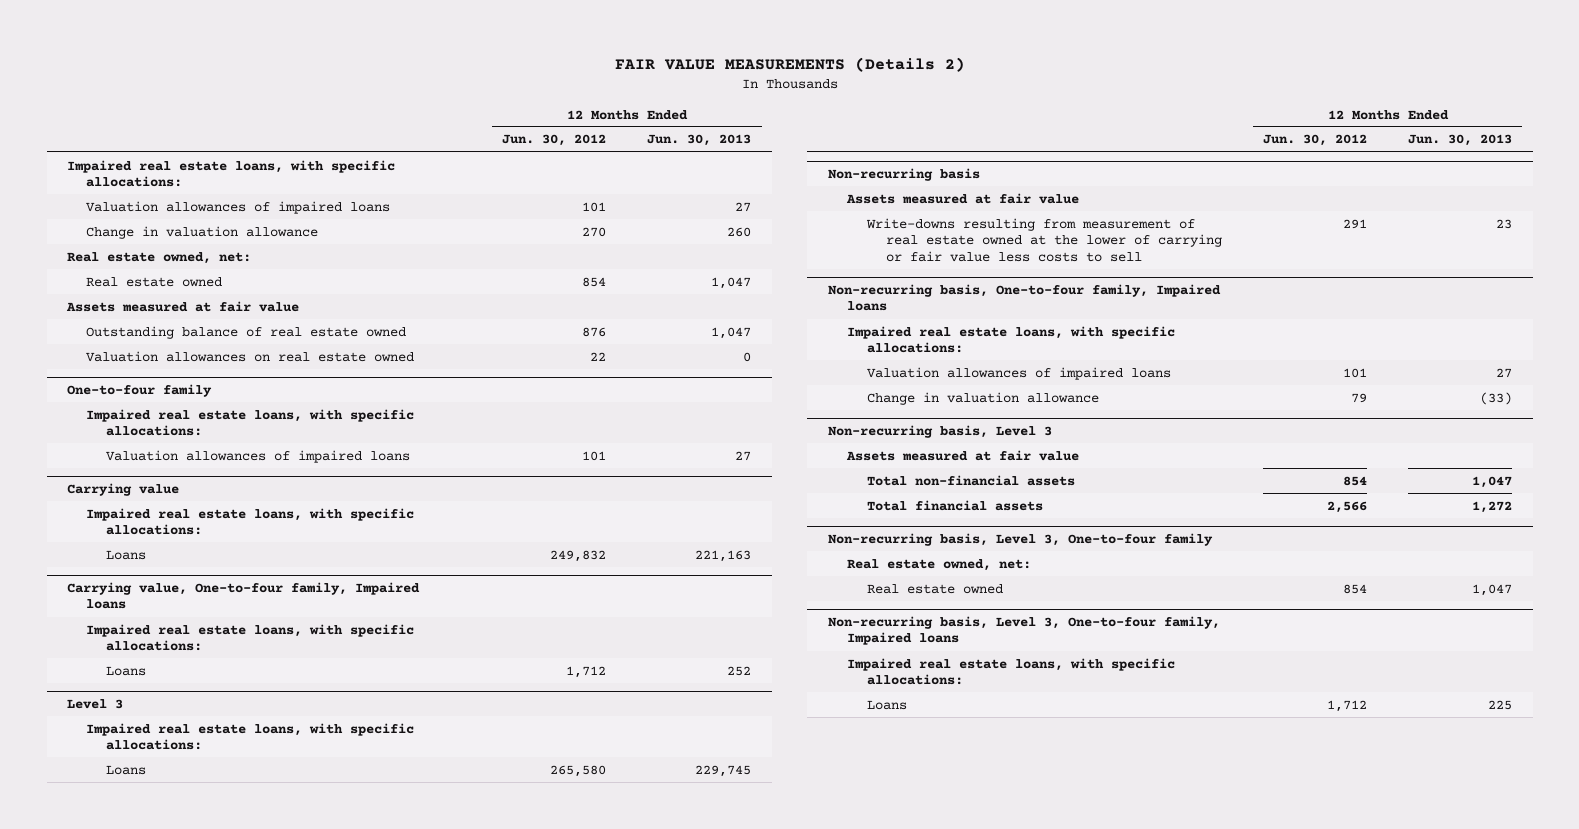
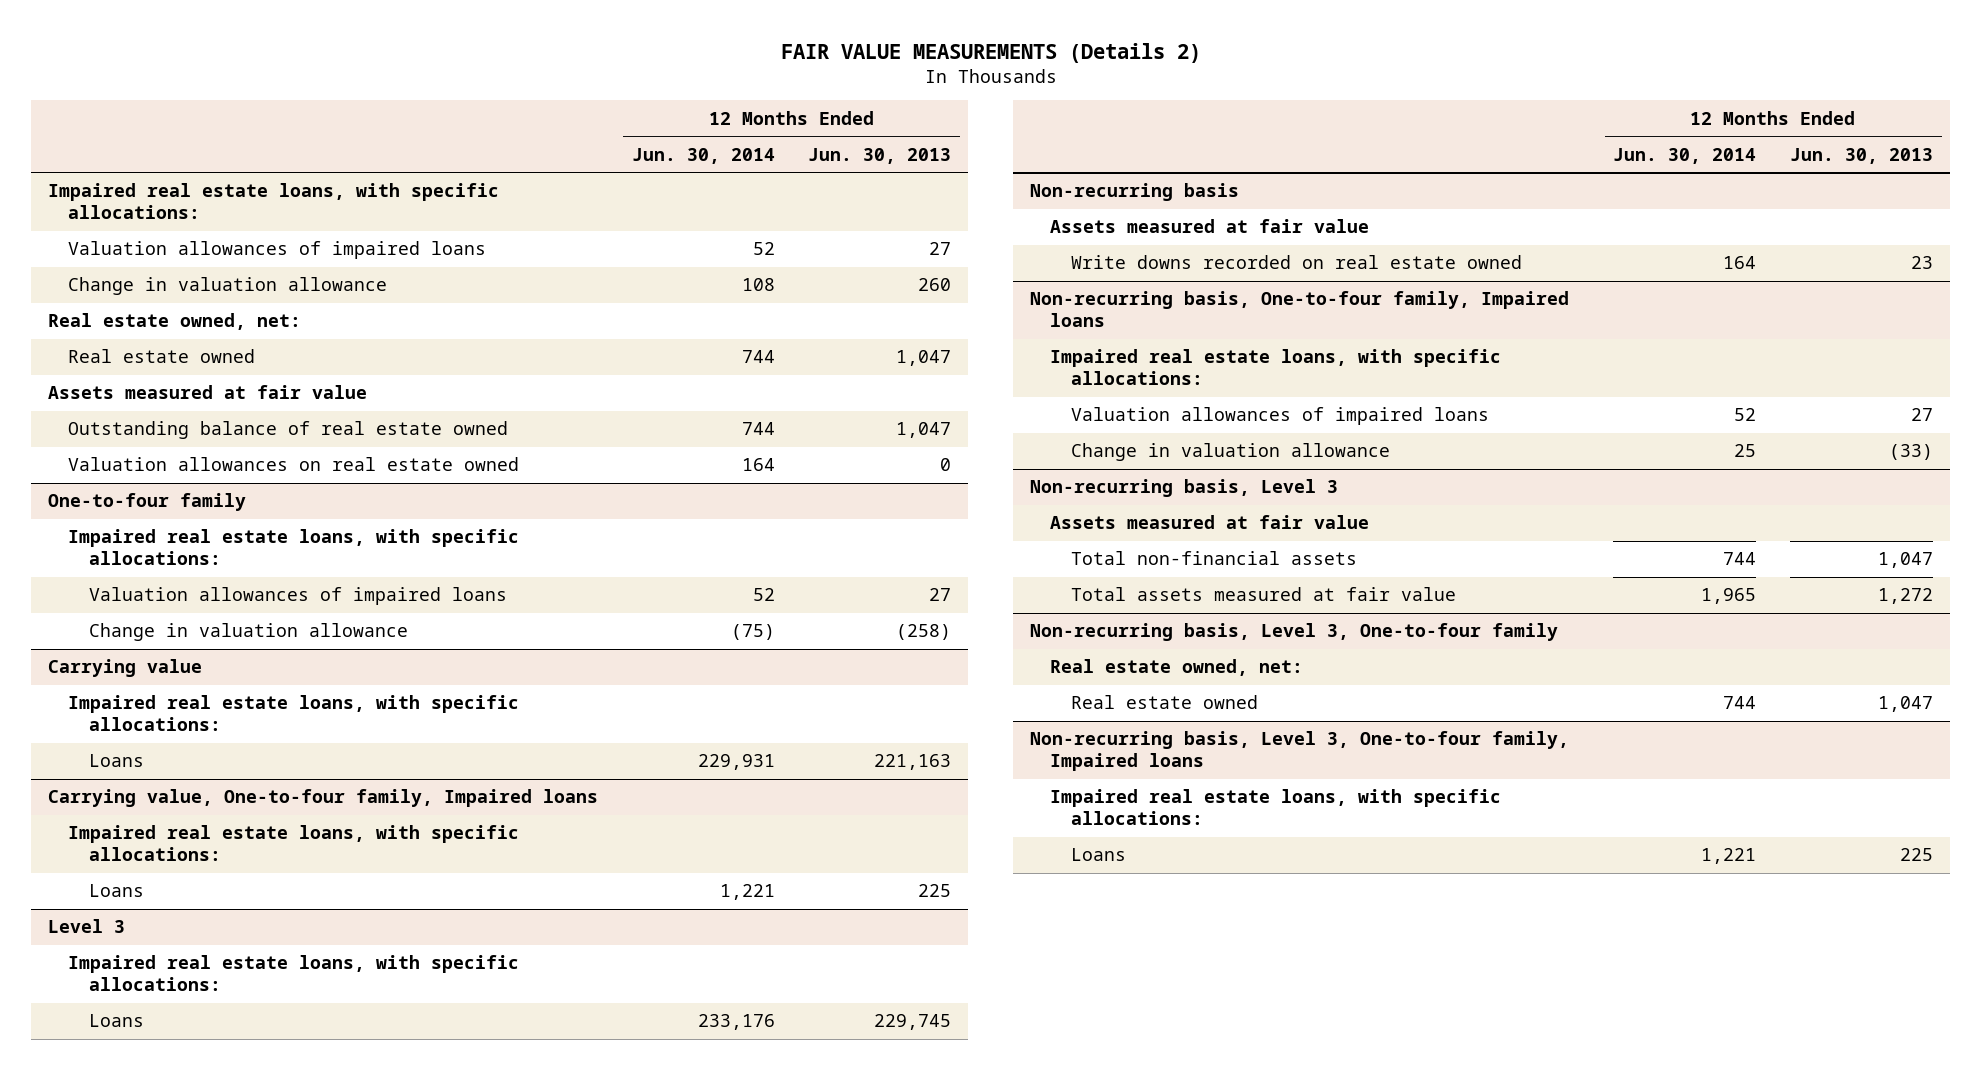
[502,134,607,147] Jun. 30, 2012 -> none
none -> [631,147,775,164] Jun. 30, 2014
none -> [88,623,408,642] Change in valuation allowance
[727,665,752,676] 252 -> [918,884,952,898] 225
[865,217,1222,262] Write-downs resulting from measurement of real estate owned at the lower of carrying or fair value less costs to sell -> [1070,255,1522,270] Write downs recorded on real estate owned
[866,499,1043,511] Total financial assets -> [1070,587,1456,602] Total assets measured at fair value

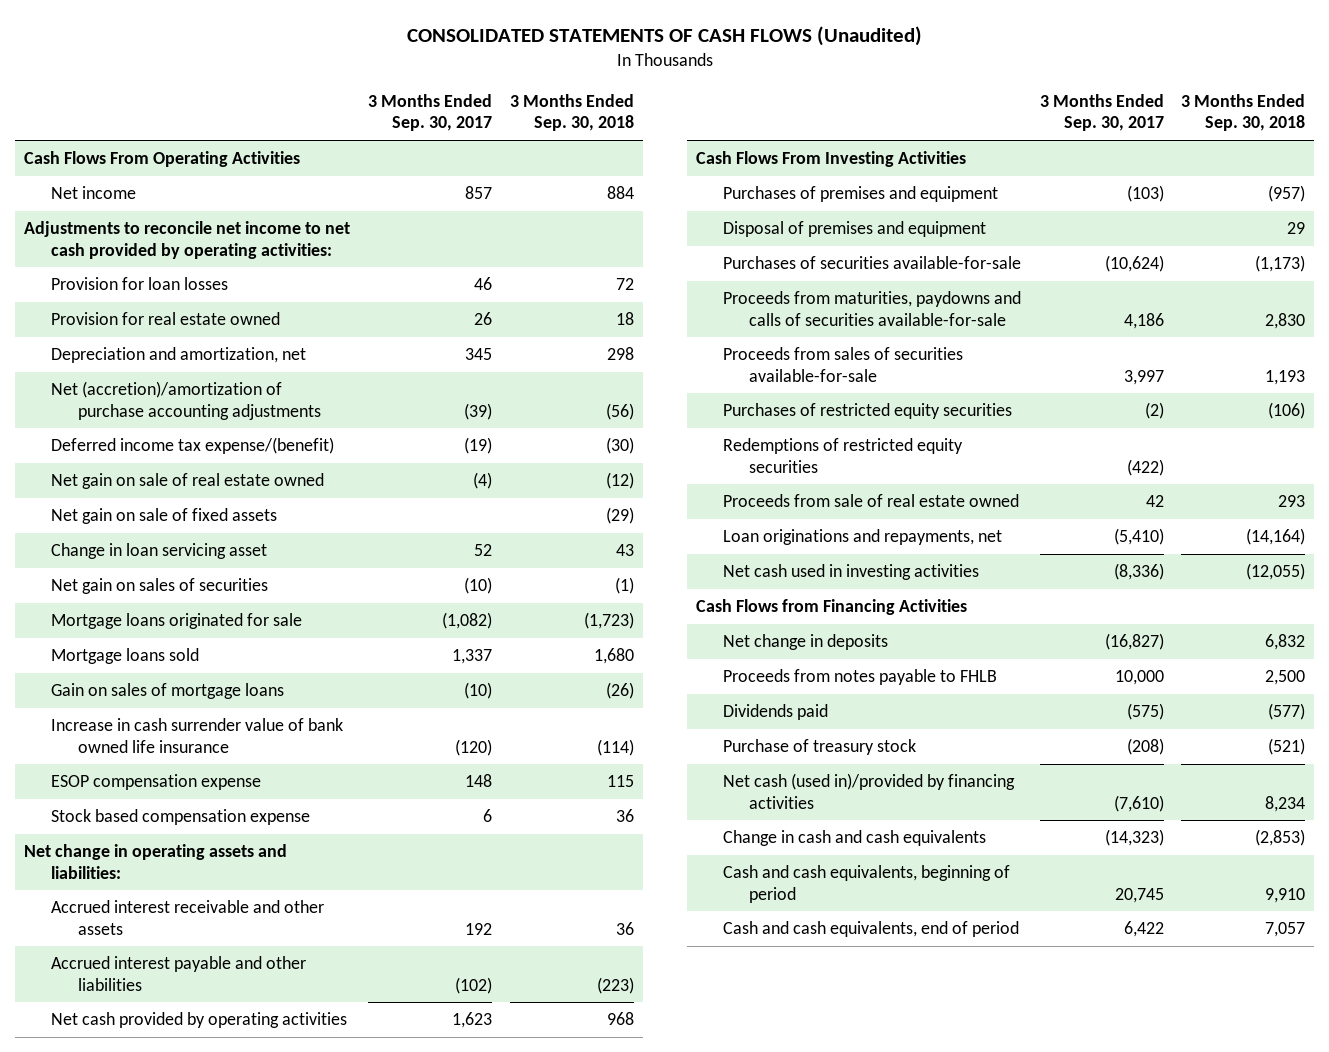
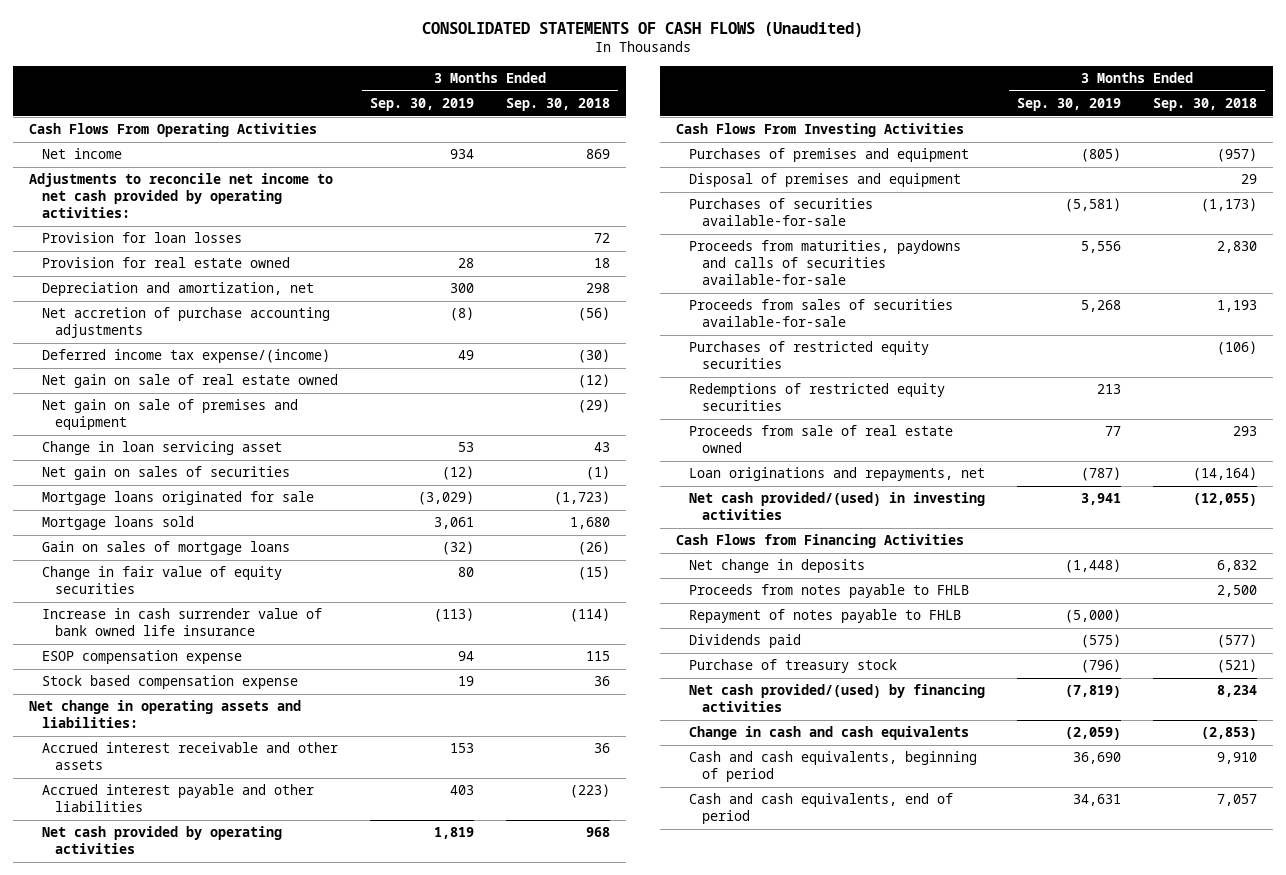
[367,94,492,132] 3 Months Ended Sep. 30, 2017 -> none
none -> [369,97,474,111] Sep. 30, 2019
[606,186,634,200] 884 -> [585,149,610,160] 869
[50,381,321,420] Net (accretion)/amortization of purchase accounting adjustments -> [41,307,330,339] Net accretion of purchase accounting adjustments
[50,437,334,455] Deferred income tax expense/(benefit) -> [41,349,330,364] Deferred income tax expense/(income)
[50,508,277,525] Net gain on sale of fixed assets -> [41,399,298,431] Net gain on sale of premises and equipment
none -> [41,566,282,595] Change in fair value of equity securities
[722,564,979,581] Net cash used in investing activities -> [688,492,985,521] Net cash provided/(used) in investing activities
none -> [688,609,961,624] Repayment of notes payable to FHLB
[722,773,1015,809] Net cash (used in)/provided by financing activities -> [688,684,985,713] Net cash provided/(used) by financing activities

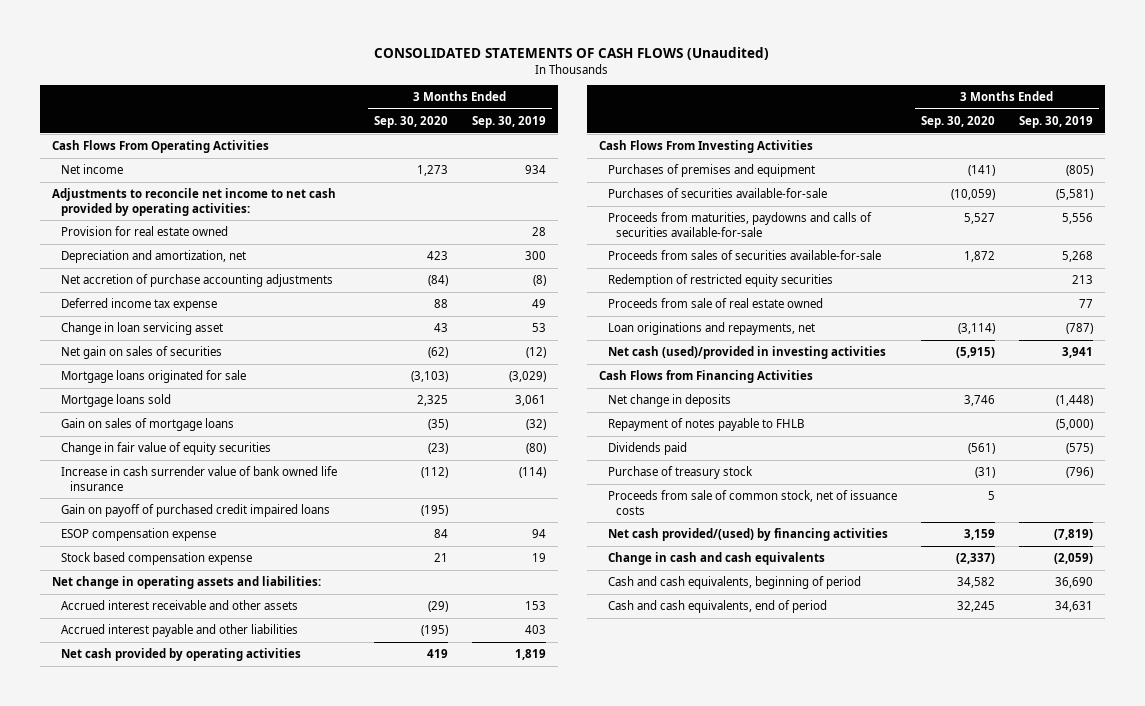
[505,97,610,111] Sep. 30, 2018 -> none
none -> [373,116,448,129] Sep. 30, 2020
[41,232,242,244] Provision for loan losses -> none
[41,374,338,389] Net gain on sale of real estate owned -> none
[41,399,298,431] Net gain on sale of premises and equipment -> none
[41,349,330,364] Deferred income tax expense/(income) -> [60,298,217,312] Deferred income tax expense
[457,567,474,578] 80 -> [525,443,546,455] (80)
[433,608,474,623] (113) -> [518,467,546,479] (114)
none -> [60,504,330,518] Gain on payoff of purchased credit impaired loans
[688,173,961,188] Disposal of premises and equipment -> none
[688,341,929,370] Purchases of restricted equity securities -> none
[688,383,945,412] Redemptions of restricted equity securities -> [607,274,833,288] Redemption of restricted equity securities
[688,492,985,521] Net cash provided/(used) in investing activities -> [607,346,886,360] Net cash (used)/provided in investing activities
[688,584,969,599] Proceeds from notes payable to FHLB -> none
none -> [607,490,897,515] Proceeds from sale of common stock, net of issuance costs

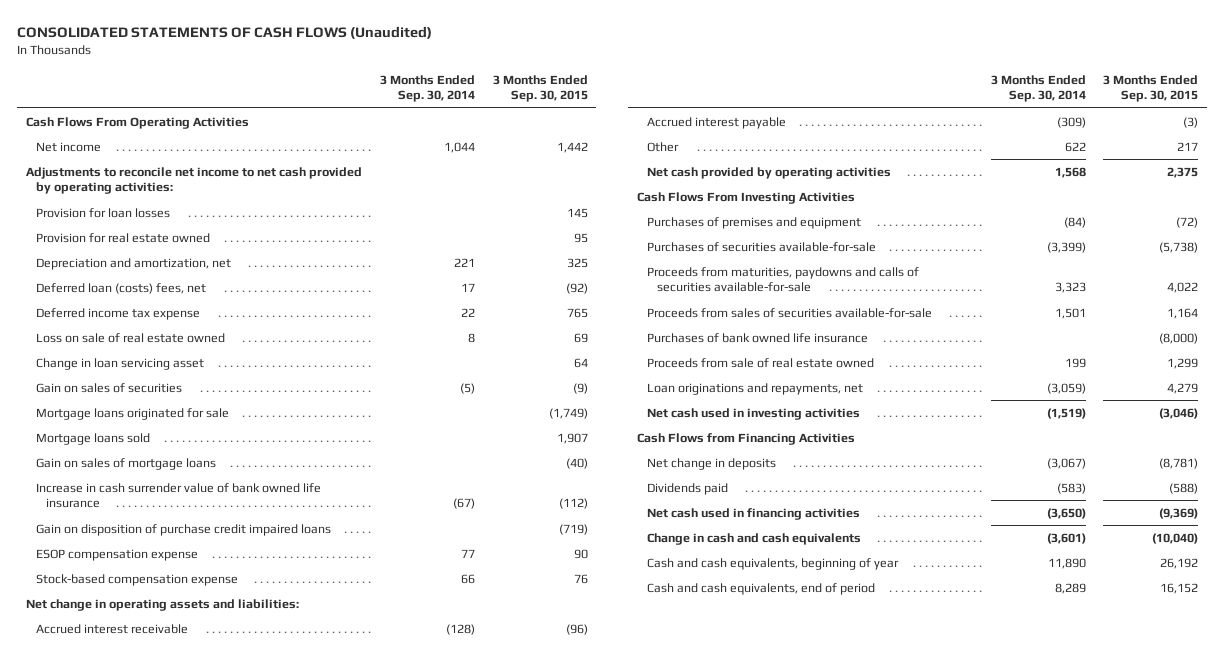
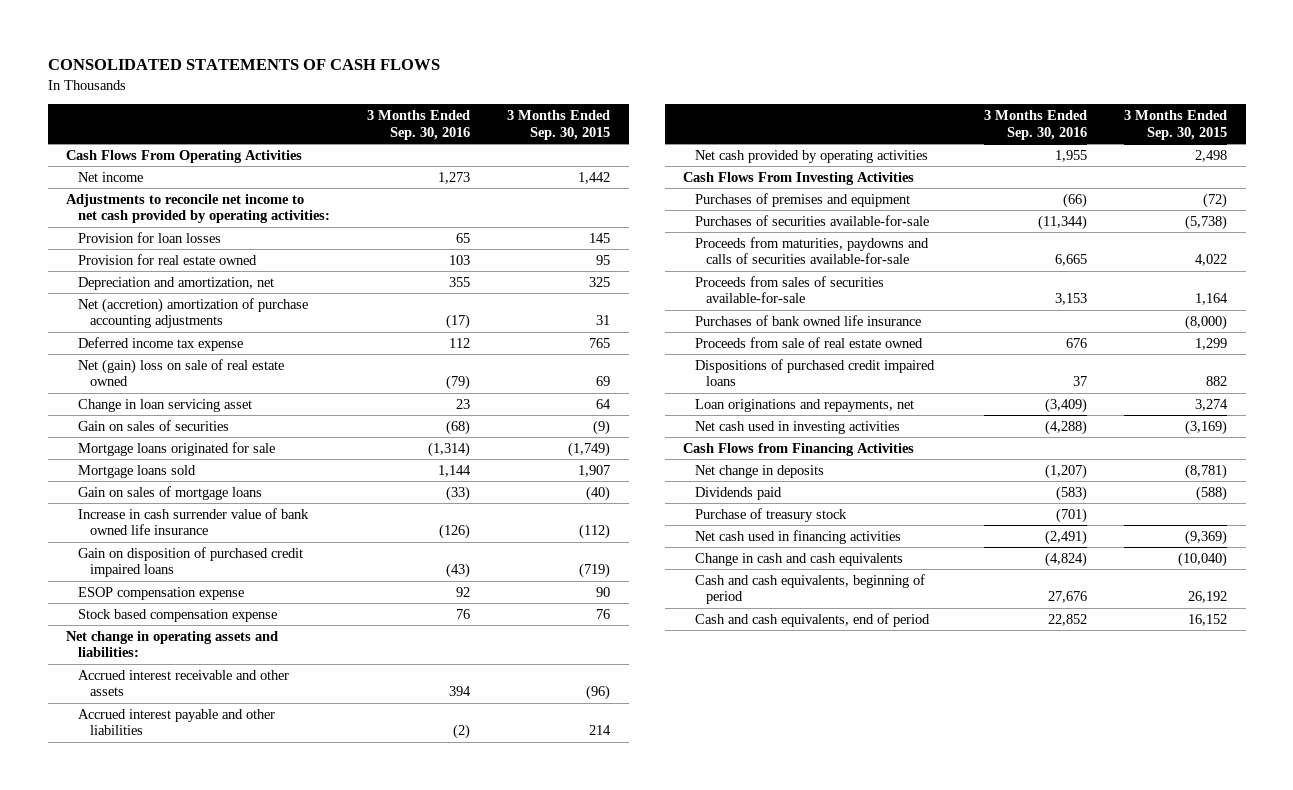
[17,26,433,40] CONSOLIDATED STATEMENTS OF CASH FLOWS (Unaudited) -> [47,59,440,71] CONSOLIDATED STATEMENTS OF CASH FLOWS
[379,74,475,103] 3 Months Ended Sep. 30, 2014 -> none
none -> [367,109,471,140] 3 Months Ended Sep. 30, 2016
[36,282,207,294] Deferred loan (costs) fees, net -> none
none -> [77,297,308,329] Net (accretion) amortization of purchase accounting adjustments
[36,332,226,343] Loss on sale of real estate owned -> [77,358,284,387] Net (gain) loss on sale of real estate owned
[36,523,332,536] Gain on disposition of purchase credit impaired loans -> [77,546,303,578] Gain on disposition of purchased credit impaired loans
[36,573,239,586] Stock-based compensation expense -> [77,608,277,622] Stock based compensation expense
[646,141,679,152] Other -> none
[36,623,189,634] Accrued interest receivable -> [77,669,289,697] Accrued interest receivable and other assets
[646,116,786,129] Accrued interest payable -> [77,708,275,736] Accrued interest payable and other liabilities
[1183,116,1199,128] (3) -> [589,725,612,736] 214
[1167,166,1199,178] 2,375 -> [1195,149,1228,162] 2,498
none -> [694,358,935,387] Dispositions of purchased credit impaired loans
[1167,382,1199,394] 4,279 -> [1195,398,1229,411] 3,274
[1159,407,1199,419] (3,046) -> [1185,419,1228,435] (3,169)
none -> [694,507,847,522] Purchase of treasury stock
[646,557,899,570] Cash and cash equivalents, beginning of year -> [694,573,925,605] Cash and cash equivalents, beginning of period

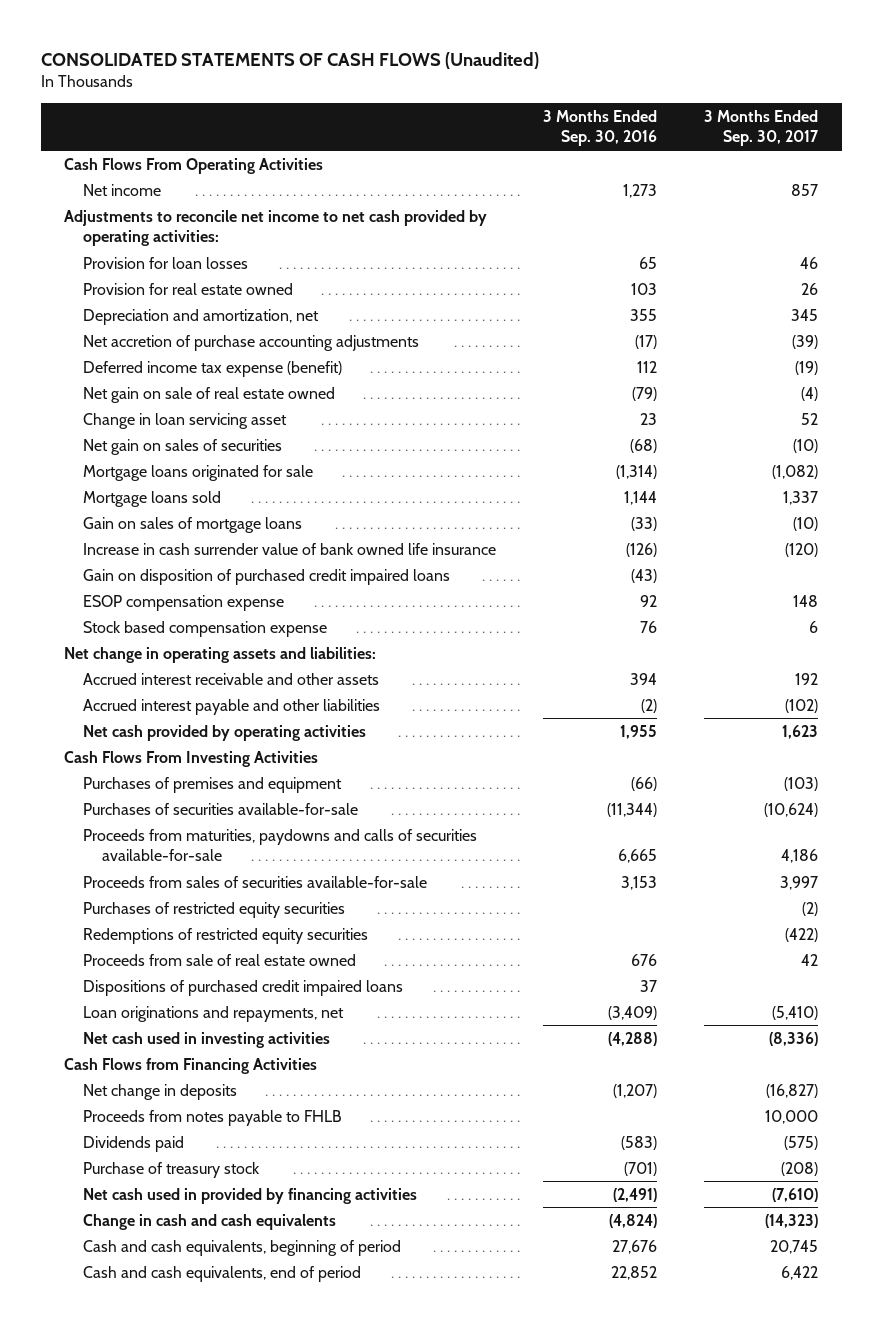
[47,59,440,71] CONSOLIDATED STATEMENTS OF CASH FLOWS -> [40,51,539,69] CONSOLIDATED STATEMENTS OF CASH FLOWS (Unaudited)
[507,109,611,140] 3 Months Ended Sep. 30, 2015 -> none
none -> [704,109,820,147] 3 Months Ended Sep. 30, 2017
[77,297,308,329] Net (accretion) amortization of purchase accounting adjustments -> [83,334,420,351] Net accretion of purchase accounting adjustments
[77,336,243,351] Deferred income tax expense -> [83,360,343,377] Deferred income tax expense (benefit)
[77,358,284,387] Net (gain) loss on sale of real estate owned -> [83,386,336,403] Net gain on sale of real estate owned
[77,419,229,431] Gain on sales of securities -> [83,438,283,455] Net gain on sales of securities
[694,314,921,326] Purchases of bank owned life insurance -> none
none -> [83,901,346,918] Purchases of restricted equity securities
none -> [83,927,369,944] Redemptions of restricted equity securities
none -> [83,1109,343,1126] Proceeds from notes payable to FHLB
[694,529,901,544] Net cash used in financing activities -> [83,1187,418,1204] Net cash used in provided by financing activities

